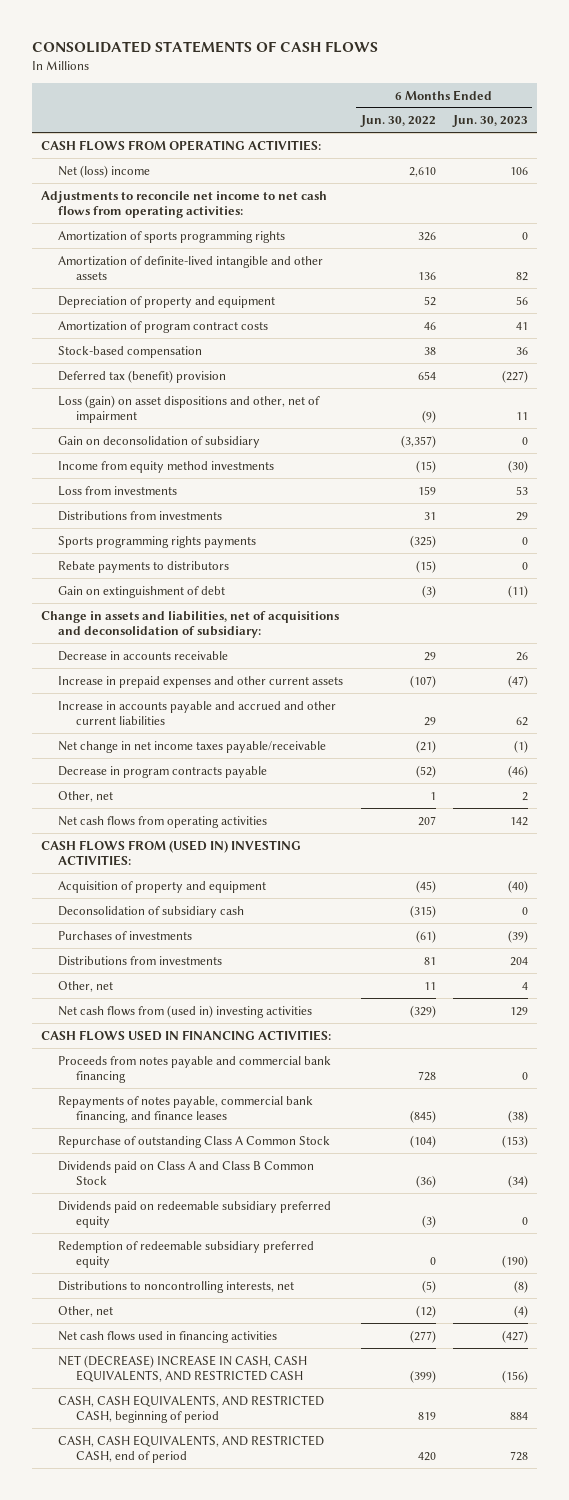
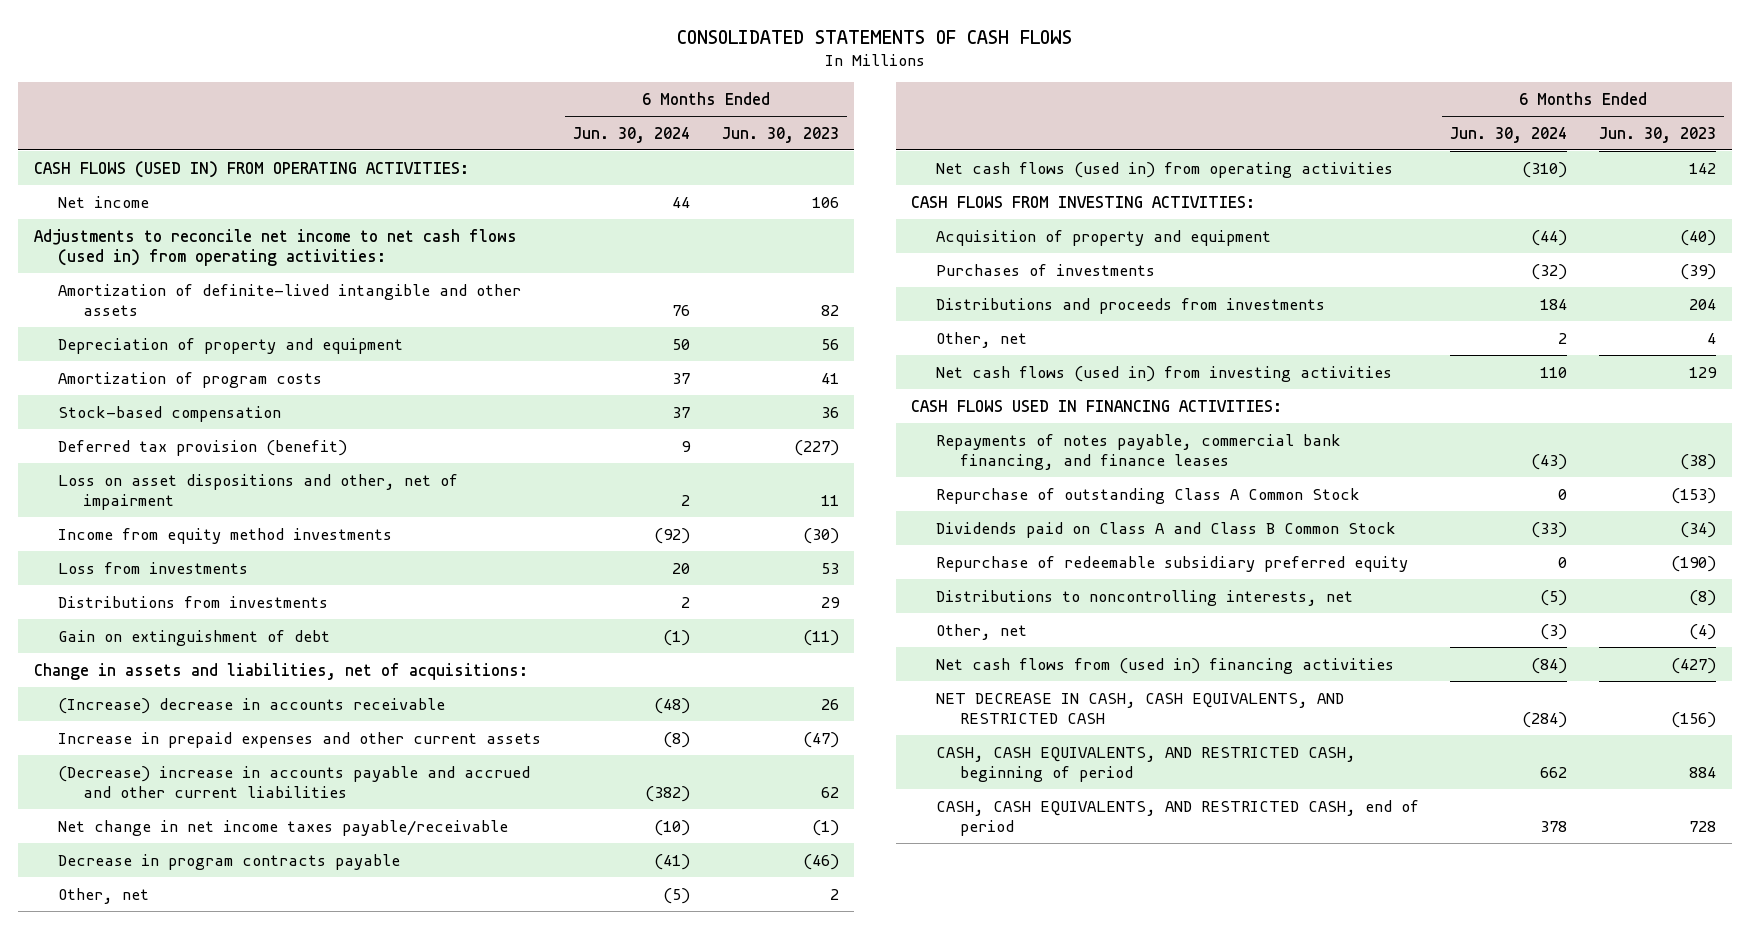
[359,115,436,128] Jun. 30, 2022 -> none
none -> [573,126,691,143] Jun. 30, 2024
[58,230,286,243] Amortization of sports programming rights -> none
[40,139,321,151] CASH FLOWS FROM OPERATING ACTIVITIES: -> [34,160,470,178] CASH FLOWS (USED IN) FROM OPERATING ACTIVITIES:
[58,164,151,178] Net (loss) income -> [58,195,150,208] Net income
[40,190,327,219] Adjustments to reconcile net income to net cash flows from operating activities: -> [34,228,518,267] Adjustments to reconcile net income to net cash flows (used in) from operating activities:
[58,320,269,333] Amortization of program contract costs -> [58,371,323,388] Amortization of program costs
[58,435,261,448] Gain on deconsolidation of subsidiary -> none
[58,369,227,383] Deferred tax (benefit) provision -> [58,439,348,456] Deferred tax provision (benefit)
[58,394,321,424] Loss (gain) on asset dispositions and other, net of impairment -> [58,473,459,511] Loss on asset dispositions and other, net of impairment
[58,535,257,548] Sports programming rights payments -> none
[58,560,230,573] Rebate payments to distributors -> none
[40,610,339,639] Change in assets and liabilities, net of acquisitions and deconsolidation of subsidiary: -> [34,662,529,680] Change in assets and liabilities, net of acquisitions:
[58,650,229,661] Decrease in accounts receivable -> [58,697,446,714] (Increase) decrease in accounts receivable
[58,700,337,726] Increase in accounts payable and accrued and other current liabilities -> [58,765,531,799] (Decrease) increase in accounts payable and accrued and other current liabilities
[58,815,268,828] Net cash flows from operating activities -> [935,161,1393,178] Net cash flows (used in) from operating activities
[40,839,301,867] CASH FLOWS FROM (USED IN) INVESTING ACTIVITIES: -> [911,195,1256,208] CASH FLOWS FROM INVESTING ACTIVITIES:
[58,905,245,918] Deconsolidation of subsidiary cash -> none
[58,955,223,966] Distributions from investments -> [935,297,1325,314] Distributions and proceeds from investments
[58,1004,313,1018] Net cash flows from (used in) investing activities -> [935,365,1392,382] Net cash flows (used in) from investing activities
[58,1055,332,1084] Proceeds from notes payable and commercial bank financing -> none
[58,1200,332,1229] Dividends paid on redeemable subsidiary preferred equity -> none
[58,1240,315,1269] Redemption of redeemable subsidiary preferred equity -> [935,555,1408,572] Repurchase of redeemable subsidiary preferred equity
[58,1330,278,1343] Net cash flows used in financing activities -> [935,657,1394,674] Net cash flows from (used in) financing activities
[58,1354,308,1383] NET (DECREASE) INCREASE IN CASH, CASH EQUIVALENTS, AND RESTRICTED CASH -> [935,692,1344,725] NET DECREASE IN CASH, CASH EQUIVALENTS, AND RESTRICTED CASH

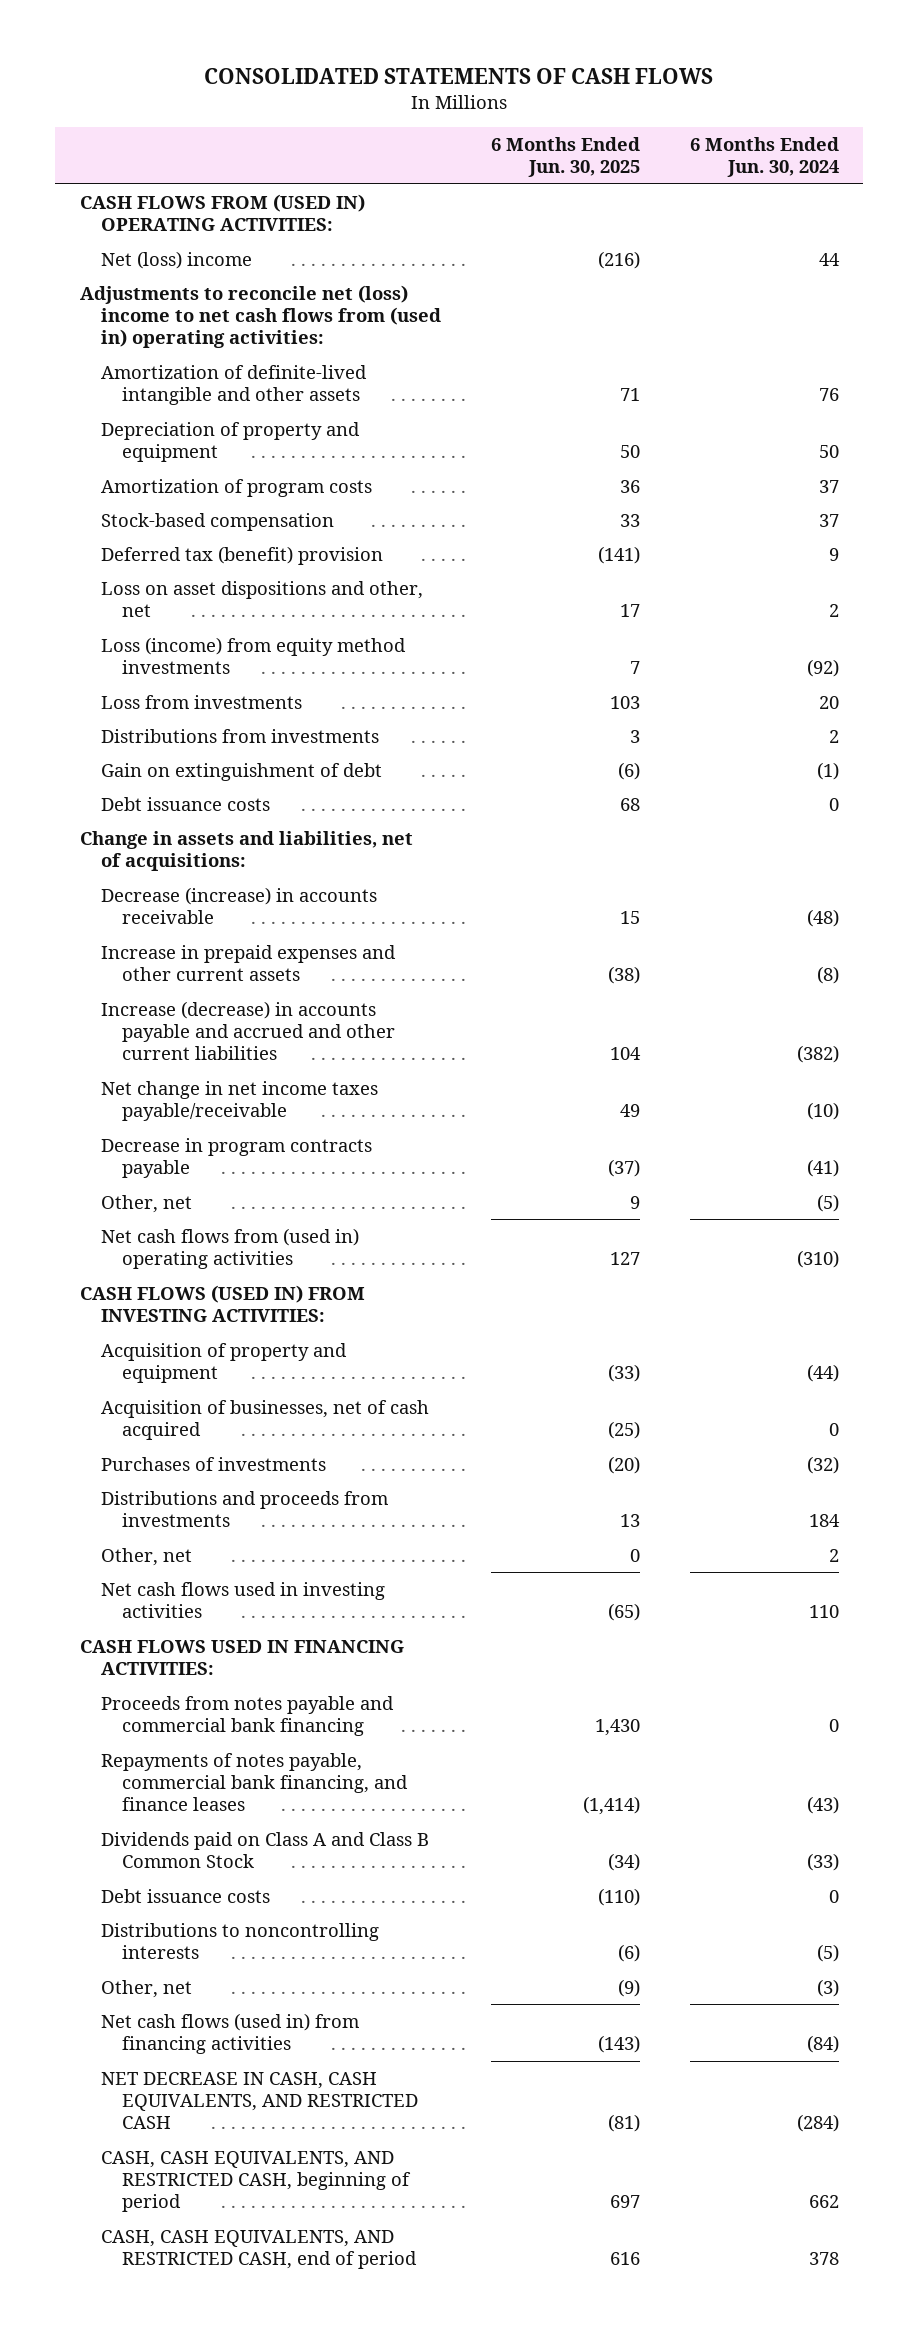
[721,126,839,143] Jun. 30, 2023 -> none
none -> [490,136,640,178] 6 Months Ended Jun. 30, 2025
[34,160,470,178] CASH FLOWS (USED IN) FROM OPERATING ACTIVITIES: -> [79,193,365,232] CASH FLOWS FROM (USED IN) OPERATING ACTIVITIES:
[58,195,150,208] Net income -> [101,250,253,269] Net (loss) income
[34,228,518,267] Adjustments to reconcile net income to net cash flows (used in) from operating activities: -> [79,284,442,349] Adjustments to reconcile net (loss) income to net cash flows from (used in) operating activities:
[58,439,348,456] Deferred tax provision (benefit) -> [101,545,384,565] Deferred tax (benefit) provision
[58,473,459,511] Loss on asset dispositions and other, net of impairment -> [101,580,424,618] Loss on asset dispositions and other, net
[58,527,393,544] Income from equity method investments -> [101,636,407,675] Loss (income) from equity method investments
none -> [101,796,271,811] Debt issuance costs
[58,697,446,714] (Increase) decrease in accounts receivable -> [101,886,378,925] Decrease (increase) in accounts receivable
[58,765,531,799] (Decrease) increase in accounts payable and accrued and other current liabilities -> [101,1000,396,1061] Increase (decrease) in accounts payable and accrued and other current liabilities
[935,161,1393,178] Net cash flows (used in) from operating activities -> [101,1227,360,1270] Net cash flows from (used in) operating activities
[911,195,1256,208] CASH FLOWS FROM INVESTING ACTIVITIES: -> [79,1284,365,1323] CASH FLOWS (USED IN) FROM INVESTING ACTIVITIES:
none -> [101,1399,430,1441] Acquisition of businesses, net of cash acquired
[935,365,1392,382] Net cash flows (used in) from investing activities -> [101,1581,386,1619] Net cash flows used in investing activities
none -> [101,1695,395,1737] Proceeds from notes payable and commercial bank financing
[935,487,1360,504] Repurchase of outstanding Class A Common Stock -> none
[935,555,1408,572] Repurchase of redeemable subsidiary preferred equity -> none
none -> [101,1888,271,1903] Debt issuance costs
[935,589,1353,606] Distributions to noncontrolling interests, net -> [101,1922,380,1960] Distributions to noncontrolling interests
[935,657,1394,674] Net cash flows from (used in) financing activities -> [101,2012,360,2055] Net cash flows (used in) from financing activities

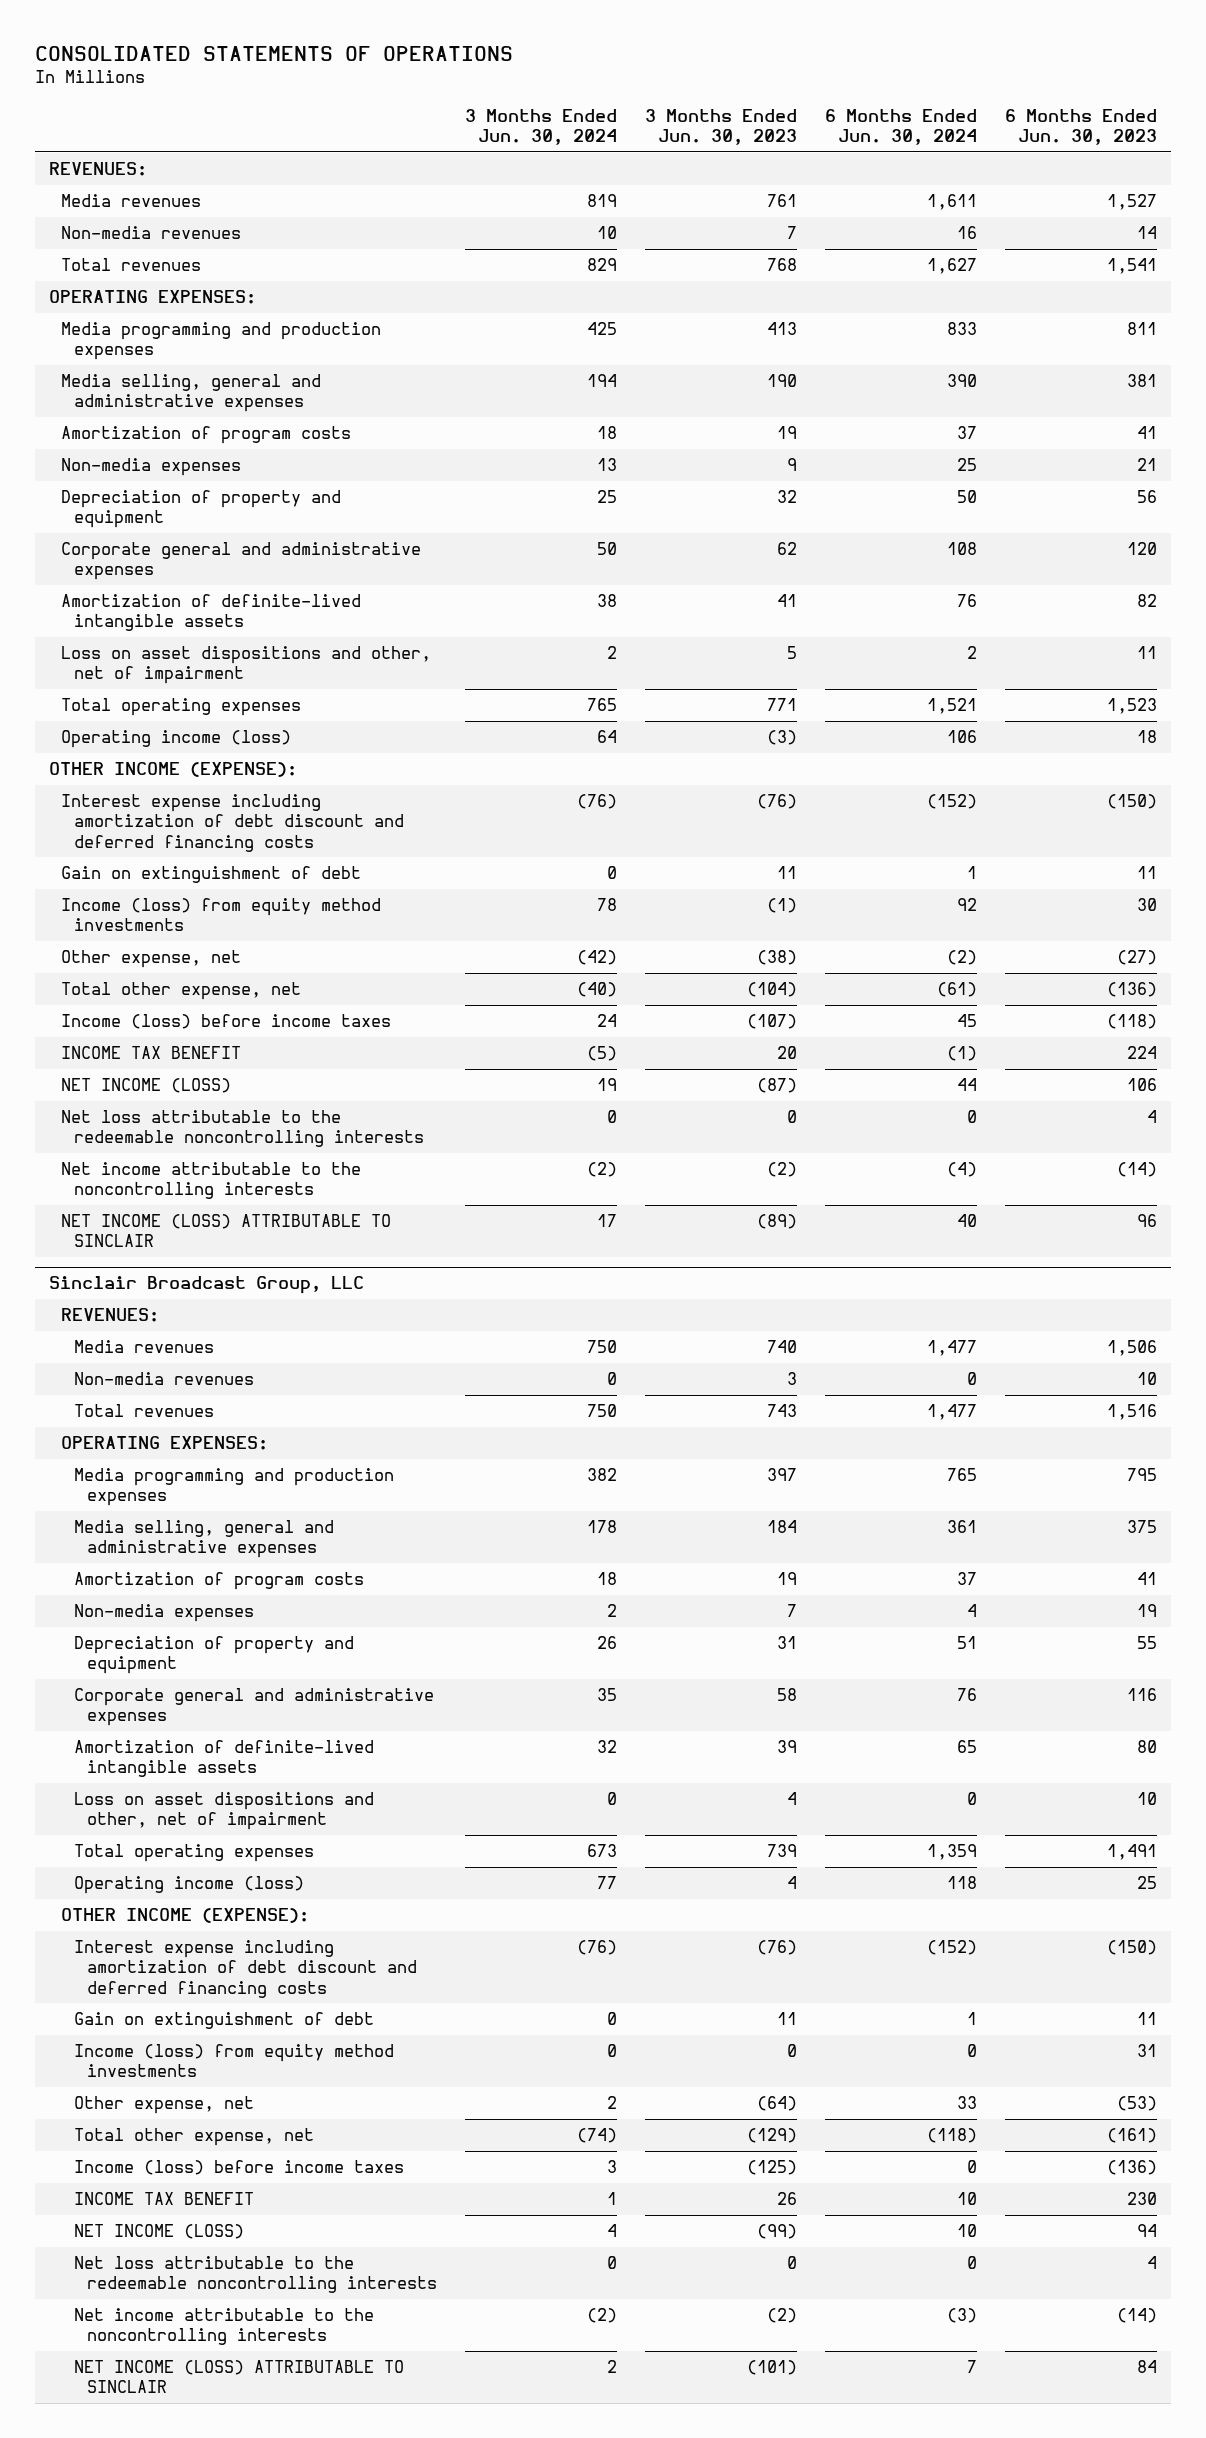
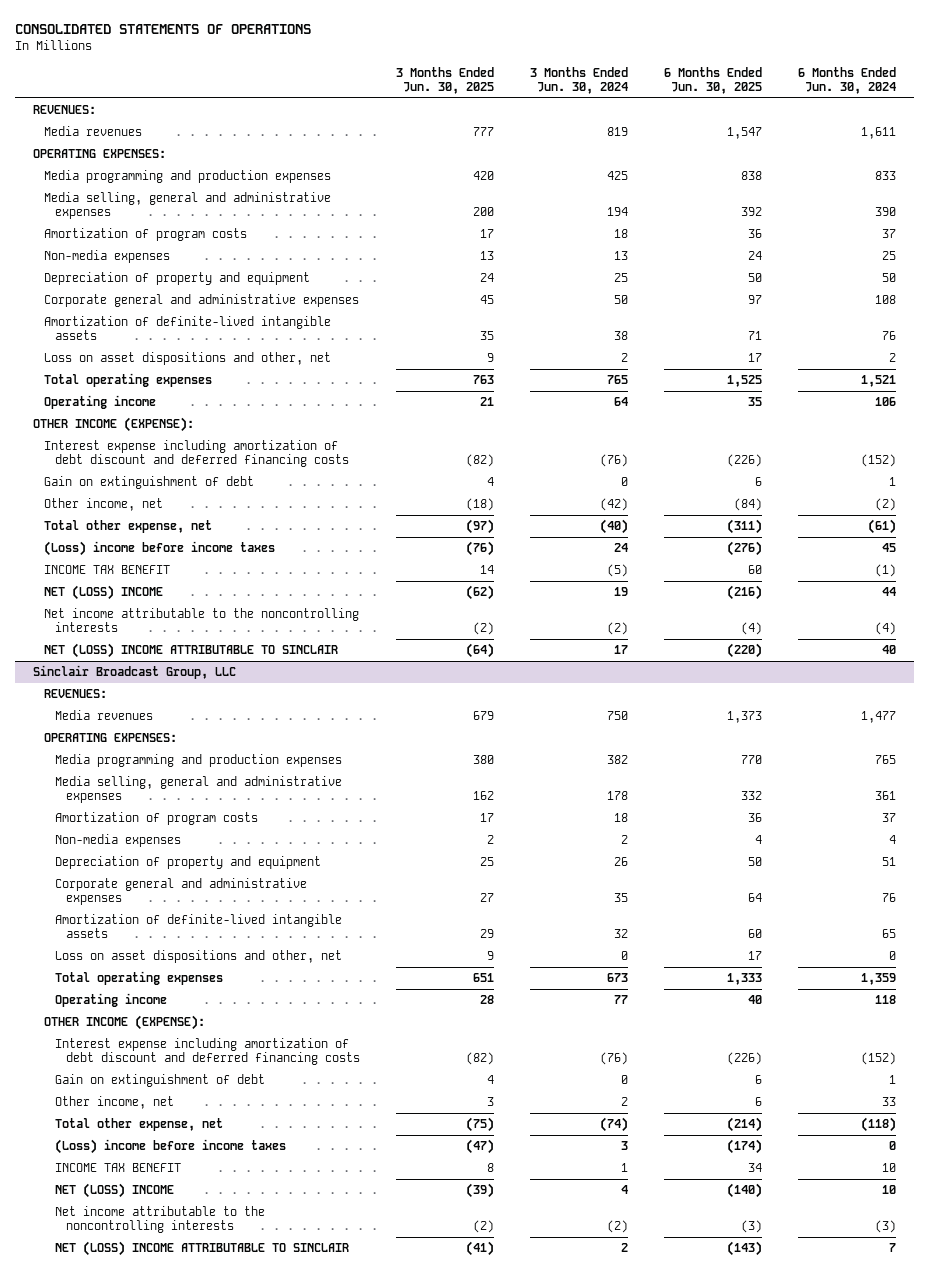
[644,108,797,145] 3 Months Ended Jun. 30, 2023 -> none
[1004,108,1157,145] 6 Months Ended Jun. 30, 2023 -> none
none -> [396,66,495,95] 3 Months Ended Jun. 30, 2025
none -> [664,66,763,95] 6 Months Ended Jun. 30, 2025
[61,226,242,240] Non-media revenues -> none
[61,258,202,272] Total revenues -> none
[61,646,432,685] Loss on asset dispositions and other, net of impairment -> [44,352,332,366] Loss on asset dispositions and other, net
[61,730,292,749] Operating income (loss) -> [44,395,157,410] Operating income
[61,898,382,932] Income (loss) from equity method investments -> none
[61,950,242,969] Other expense, net -> [44,498,164,512] Other income, net
[61,1014,392,1030] Income (loss) before income taxes -> [44,541,276,557] (Loss) income before income taxes
[61,1110,425,1148] Net loss attributable to the redeemable noncontrolling interests -> none
[61,1078,232,1094] NET INCOME (LOSS) -> [44,585,164,601] NET (LOSS) INCOME
[61,1214,392,1248] NET INCOME (LOSS) ATTRIBUTABLE TO SINCLAIR -> [44,643,339,659] NET (LOSS) INCOME ATTRIBUTABLE TO SINCLAIR
[74,1372,255,1386] Non-media revenues -> none
[74,1404,215,1418] Total revenues -> none
[74,1792,375,1831] Loss on asset dispositions and other, net of impairment -> [55,950,343,964] Loss on asset dispositions and other, net
[74,1876,305,1895] Operating income (loss) -> [55,993,168,1008] Operating income
[74,2044,395,2078] Income (loss) from equity method investments -> none
[74,2096,255,2115] Other expense, net -> [55,1096,175,1110] Other income, net
[74,2160,405,2176] Income (loss) before income taxes -> [55,1139,287,1155] (Loss) income before income taxes
[74,2256,437,2294] Net loss attributable to the redeemable noncontrolling interests -> none
[74,2224,245,2240] NET INCOME (LOSS) -> [55,1183,175,1199] NET (LOSS) INCOME
[74,2360,405,2394] NET INCOME (LOSS) ATTRIBUTABLE TO SINCLAIR -> [55,1241,350,1257] NET (LOSS) INCOME ATTRIBUTABLE TO SINCLAIR

